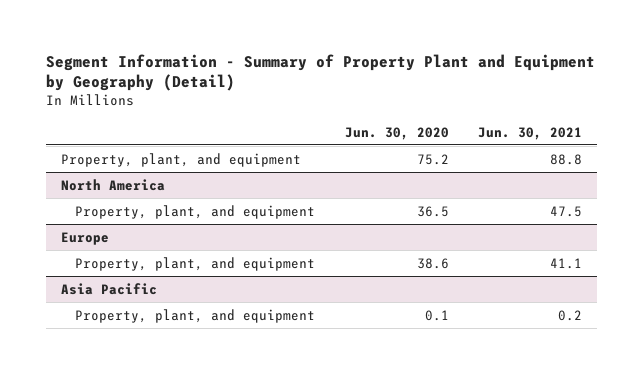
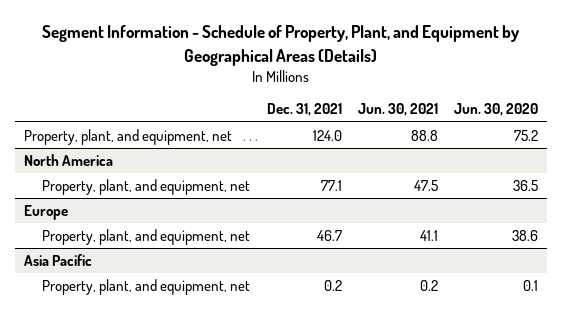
[46,53,596,92] Segment Information - Summary of Property Plant and Equipment by Geography (Detail) -> [42,25,520,66] Segment Information - Schedule of Property, Plant, and Equipment by Geographical Areas (Details)
none -> [266,103,342,117] Dec. 31, 2021
[60,152,301,167] Property, plant, and equipment -> [23,129,232,146] Property, plant, and equipment, net
[74,204,315,219] Property, plant, and equipment -> [42,179,251,196] Property, plant, and equipment, net
[74,256,315,271] Property, plant, and equipment -> [42,229,251,246] Property, plant, and equipment, net
[74,308,315,323] Property, plant, and equipment -> [42,279,251,296] Property, plant, and equipment, net

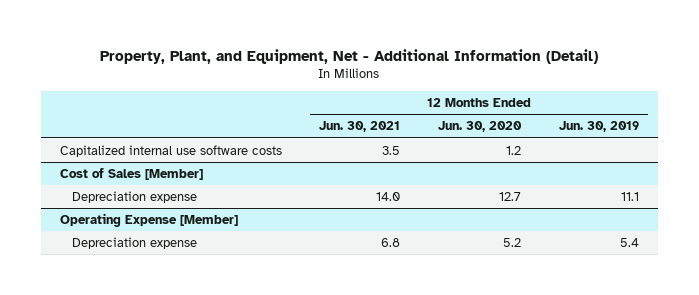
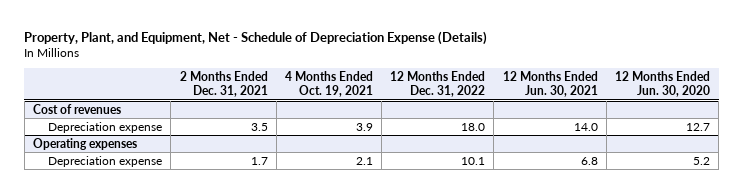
[100,48,599,64] Property, Plant, and Equipment, Net - Additional Information (Detail) -> [24,30,488,45] Property, Plant, and Equipment, Net - Schedule of Depreciation Expense (Details)
[558,121,639,133] Jun. 30, 2019 -> none
none -> [179,70,268,98] 2 Months Ended Dec. 31, 2021
none -> [284,70,373,98] 4 Months Ended Oct. 19, 2021
none -> [390,70,486,98] 12 Months Ended Dec. 31, 2022
[59,145,282,158] Capitalized internal use software costs -> none
[59,168,203,181] Cost of Sales [Member] -> [32,103,121,114] Cost of revenues
[59,213,238,228] Operating Expense [Member] -> [32,137,137,150] Operating expenses

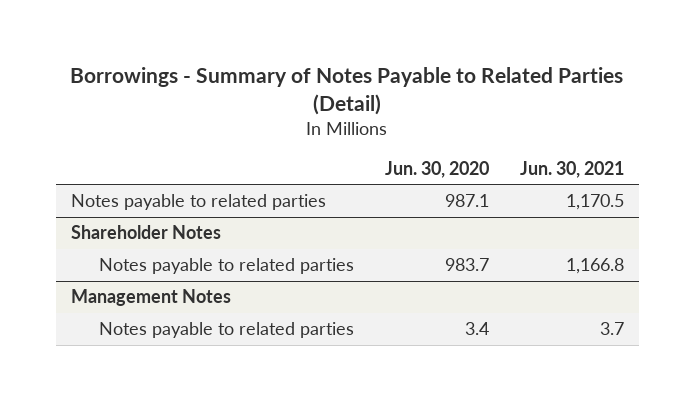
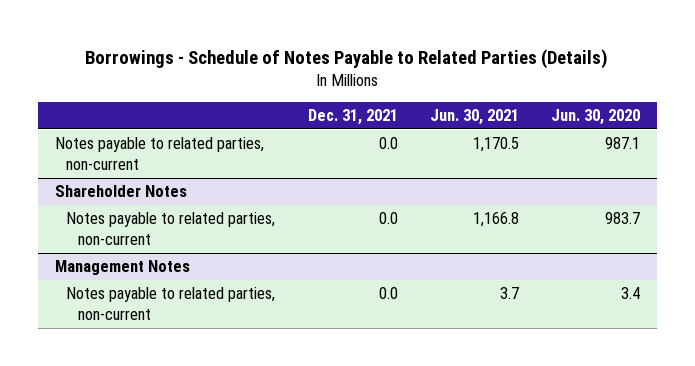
[70,67,624,115] Borrowings - Summary of Notes Payable to Related Parties (Detail) -> [85,48,609,69] Borrowings - Schedule of Notes Payable to Related Parties (Details)
none -> [307,109,398,126] Dec. 31, 2021
[70,194,326,211] Notes payable to related parties -> [54,137,264,171] Notes payable to related parties, non-current
[99,258,355,275] Notes payable to related parties -> [66,212,276,246] Notes payable to related parties, non-current
[99,322,355,339] Notes payable to related parties -> [66,287,276,321] Notes payable to related parties, non-current

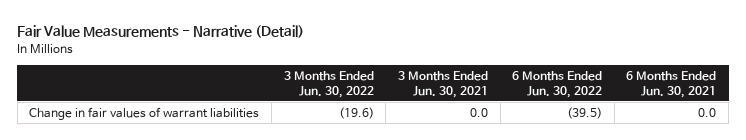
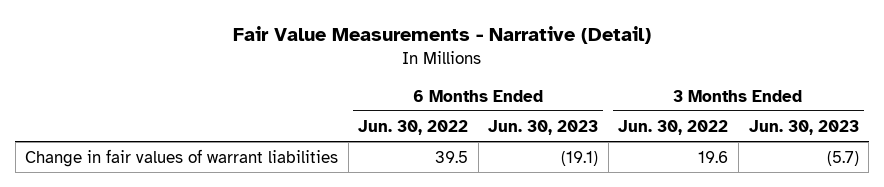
[397,70,488,98] 3 Months Ended Jun. 30, 2021 -> none
[626,70,717,98] 6 Months Ended Jun. 30, 2021 -> none
none -> [488,119,599,135] Jun. 30, 2023
none -> [748,119,859,135] Jun. 30, 2023
[338,106,374,119] (19.6) -> [698,150,729,163] 19.6
[567,106,603,119] (39.5) -> [435,150,469,163] 39.5

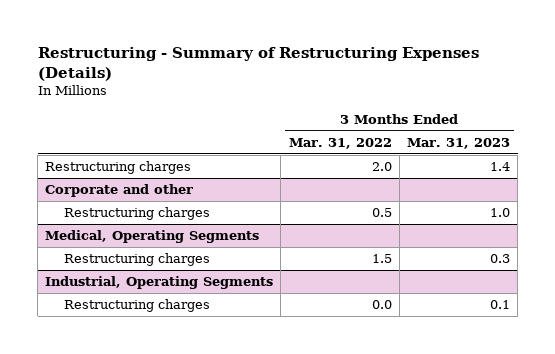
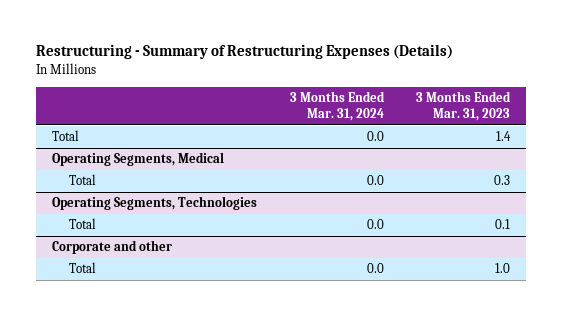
[288,138,392,150] Mar. 31, 2022 -> none
none -> [289,91,385,122] 3 Months Ended Mar. 31, 2024
[45,161,192,175] Restructuring charges -> [52,130,80,142] Total
none -> [52,152,225,167] Operating Segments, Medical
none -> [68,174,96,186] Total
none -> [52,196,258,211] Operating Segments, Technologies
none -> [68,218,96,230] Total
[45,230,260,244] Medical, Operating Segments -> none
[63,253,210,267] Restructuring charges -> none
[45,276,274,290] Industrial, Operating Segments -> none
[63,299,210,313] Restructuring charges -> none
[63,207,210,221] Restructuring charges -> [68,262,96,274] Total

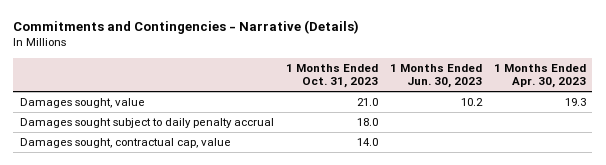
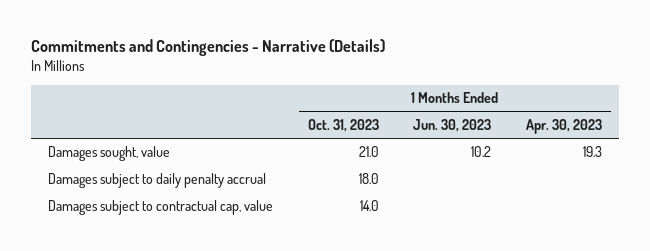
[19,117,274,128] Damages sought subject to daily penalty accrual -> [47,173,266,189] Damages subject to daily penalty accrual
[19,137,231,148] Damages sought, contractual cap, value -> [47,200,273,216] Damages subject to contractual cap, value

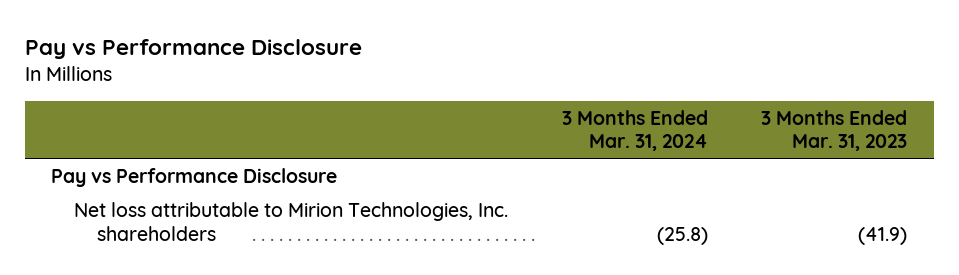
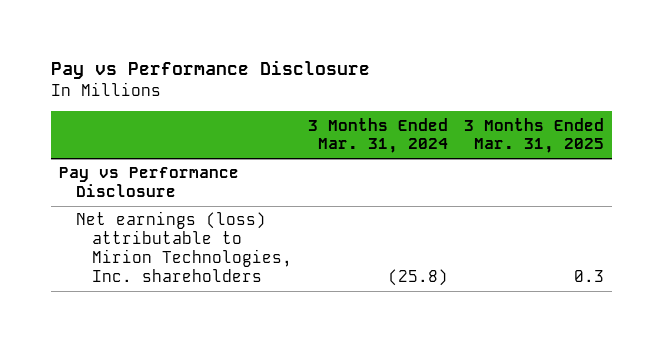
[761,109,908,152] 3 Months Ended Mar. 31, 2023 -> none
none -> [464,117,605,154] 3 Months Ended Mar. 31, 2025
[74,201,509,241] Net loss attributable to Mirion Technologies, Inc. shareholders -> [75,211,293,283] Net earnings (loss) attributable to Mirion Technologies, Inc. shareholders

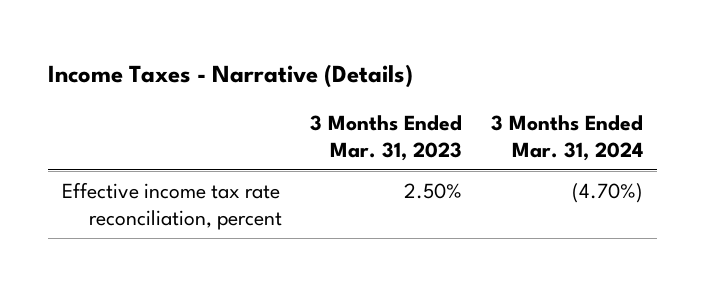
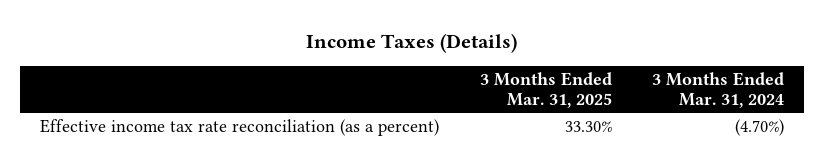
[48,63,414,88] Income Taxes - Narrative (Details) -> [306,33,518,54] Income Taxes (Details)
[310,115,463,161] 3 Months Ended Mar. 31, 2023 -> none
none -> [479,71,612,109] 3 Months Ended Mar. 31, 2025
[62,182,282,230] Effective income tax rate reconciliation, percent -> [40,118,440,136] Effective income tax rate reconciliation (as a percent)

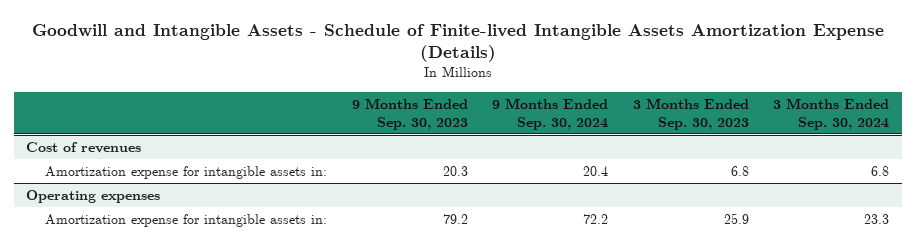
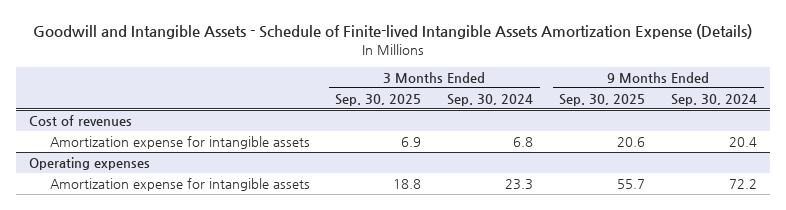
[351,97,468,130] 9 Months Ended Sep. 30, 2023 -> none
[632,97,749,130] 3 Months Ended Sep. 30, 2023 -> none
none -> [335,94,422,107] Sep. 30, 2025
none -> [559,94,646,107] Sep. 30, 2025
[45,165,328,179] Amortization expense for intangible assets in: -> [49,136,310,150] Amortization expense for intangible assets
[45,213,328,227] Amortization expense for intangible assets in: -> [49,178,310,192] Amortization expense for intangible assets

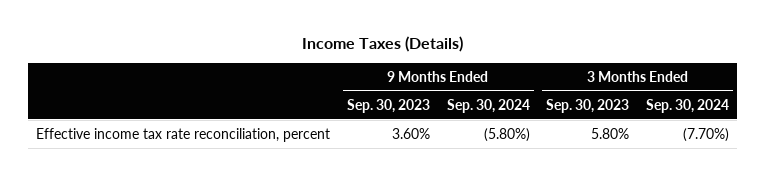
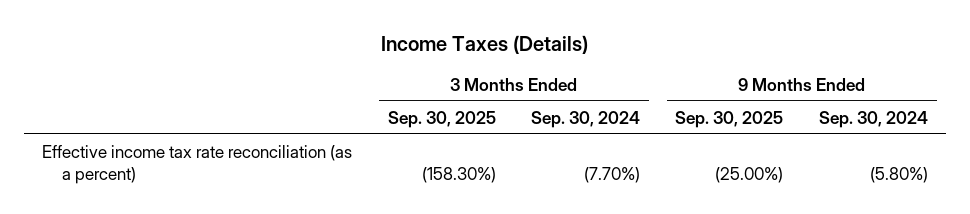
[346,98,430,113] Sep. 30, 2023 -> none
[546,98,630,113] Sep. 30, 2023 -> none
none -> [387,110,496,128] Sep. 30, 2025
none -> [675,110,784,128] Sep. 30, 2025
[36,127,331,142] Effective income tax rate reconciliation, percent -> [42,144,353,185] Effective income tax rate reconciliation (as a percent)

